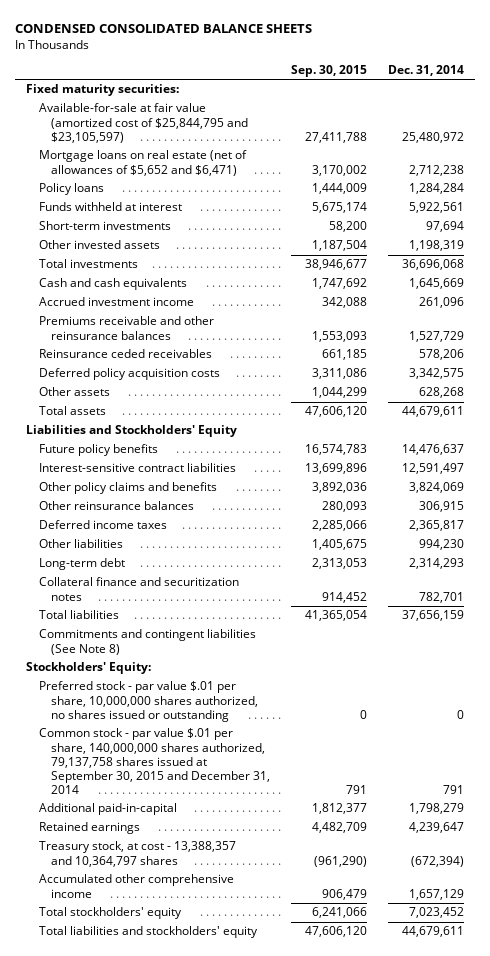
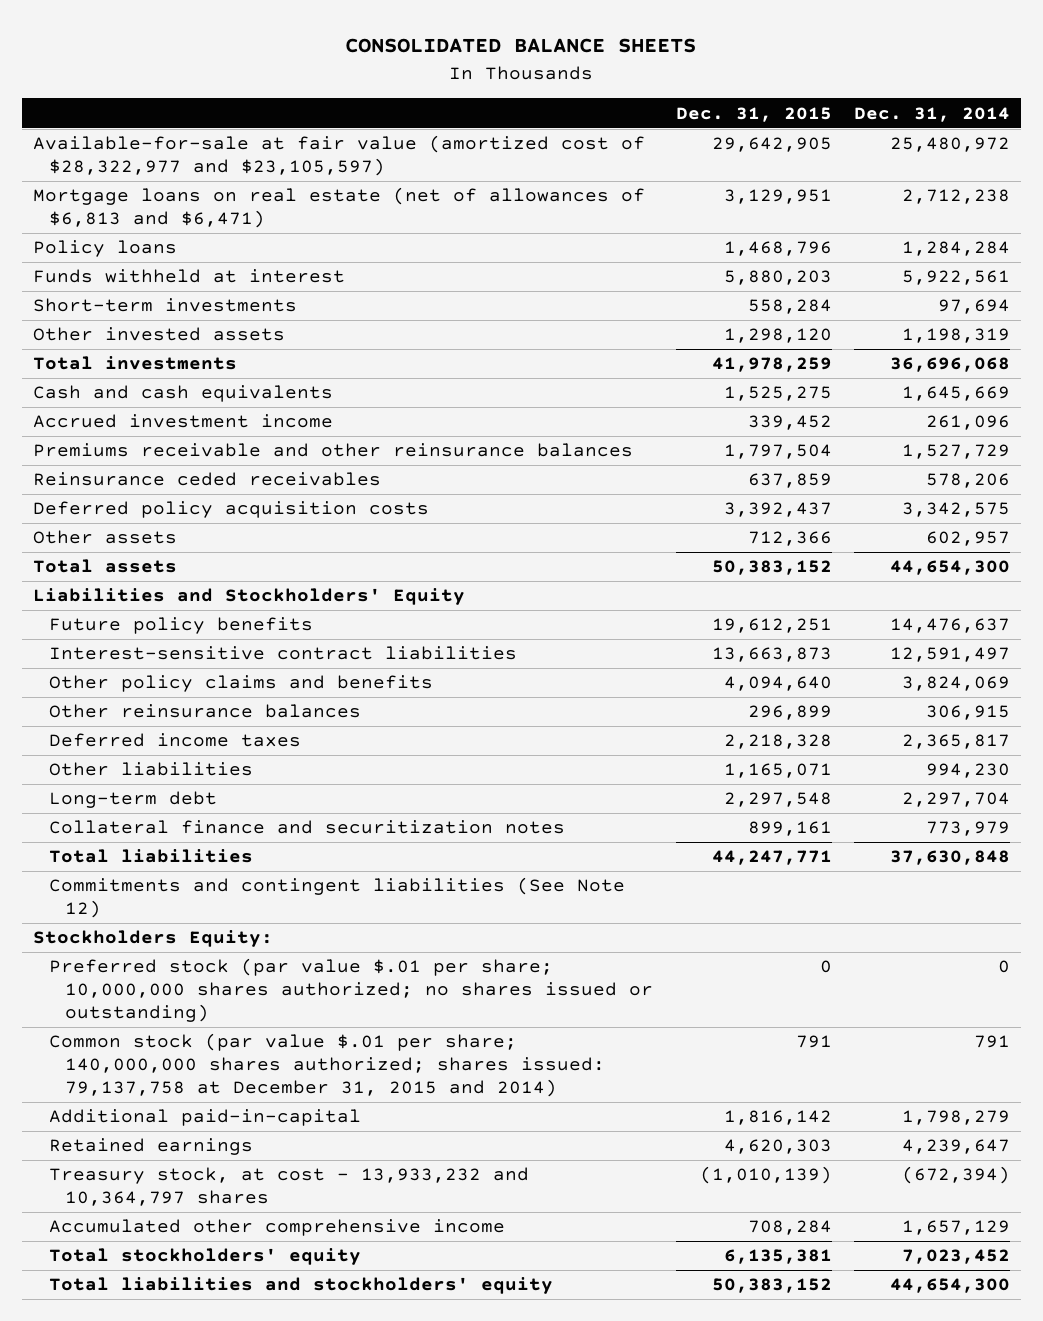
[15,24,313,34] CONDENSED CONSOLIDATED BALANCE SHEETS -> [345,38,697,54] CONSOLIDATED BALANCE SHEETS
[291,64,368,77] Sep. 30, 2015 -> none
none -> [675,106,832,122] Dec. 31, 2015
[25,84,179,97] Fixed maturity securities: -> none
[38,103,249,143] Available-for-sale at fair value (amortized cost of $25,844,795 and $23,105,597) -> [32,135,645,177] Available-for-sale at fair value (amortized cost of $28,322,977 and $23,105,597)
[38,150,247,176] Mortgage loans on real estate (net of allowances of $5,652 and $6,471) -> [32,187,645,229] Mortgage loans on real estate (net of allowances of $6,813 and $6,471)
[419,387,465,399] 628,268 -> [925,531,1010,547] 602,957
[402,406,465,418] 44,679,611 -> [889,560,1010,576] 44,654,300
[409,558,465,570] 2,314,293 -> [901,792,1010,808] 2,297,704
[419,591,465,603] 782,701 -> [925,821,1010,837] 773,979
[402,610,465,622] 37,656,159 -> [889,850,1010,866] 37,630,848
[38,629,256,655] Commitments and contingent liabilities (See Note 8) -> [48,877,625,919] Commitments and contingent liabilities (See Note 12)
[25,662,151,675] Stockholders' Equity: -> [32,930,273,948] Stockholders Equity:
[38,681,259,722] Preferred stock - par value $.01 per share, 10,000,000 shares authorized, no shares issued or outstanding -> [48,958,654,1023] Preferred stock (par value $.01 per share; 10,000,000 shares authorized; no shares issued or outstanding)
[38,728,271,794] Common stock - par value $.01 per share, 140,000,000 shares authorized, 79,137,758 shares issued at September 30, 2015 and December 31, 2014 -> [48,1033,606,1098] Common stock (par value $.01 per share; 140,000,000 shares authorized; shares issued: 79,137,758 at December 31, 2015 and 2014)
[38,841,236,867] Treasury stock, at cost - 13,388,357 and 10,364,797 shares -> [48,1167,529,1207] Treasury stock, at cost - 13,933,232 and 10,364,797 shares
[402,926,465,938] 44,679,611 -> [889,1278,1010,1294] 44,654,300

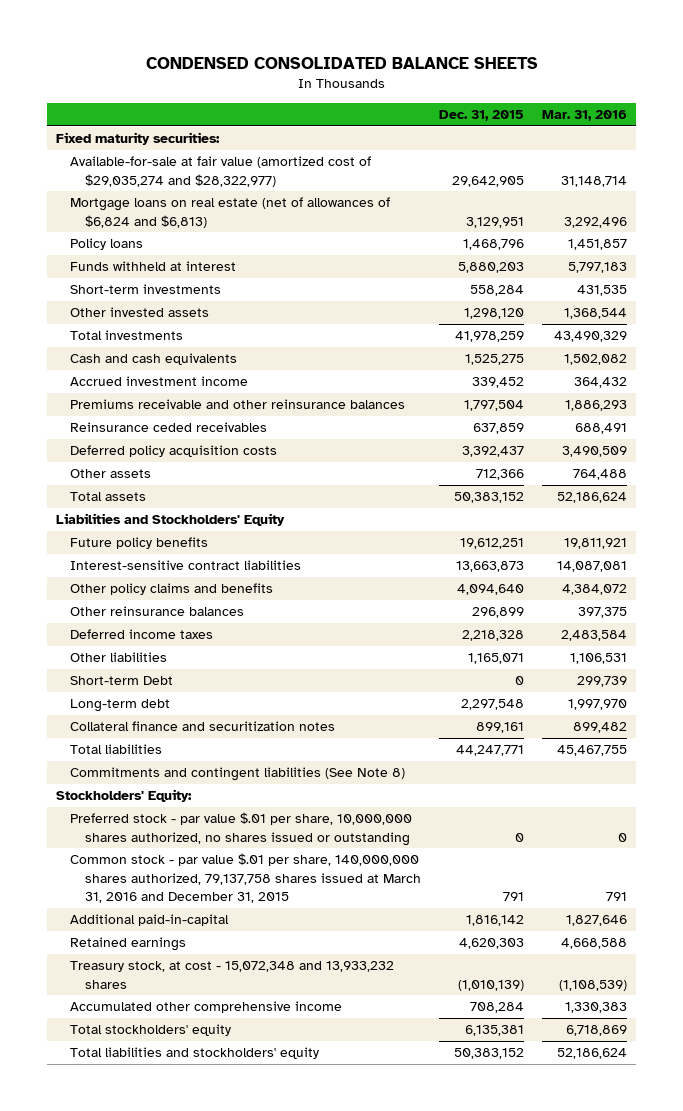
[345,38,697,54] CONSOLIDATED BALANCE SHEETS -> [145,57,538,70] CONDENSED CONSOLIDATED BALANCE SHEETS
[853,106,1010,122] Dec. 31, 2014 -> none
none -> [541,109,627,121] Mar. 31, 2016
none -> [56,132,221,146] Fixed maturity securities:
[32,135,645,177] Available-for-sale at fair value (amortized cost of $28,322,977 and $23,105,597) -> [70,156,372,187] Available-for-sale at fair value (amortized cost of $29,035,274 and $28,322,977)
[32,187,645,229] Mortgage loans on real estate (net of allowances of $6,813 and $6,471) -> [70,197,391,228] Mortgage loans on real estate (net of allowances of $6,824 and $6,813)
none -> [70,676,174,686] Short-term Debt
[48,877,625,919] Commitments and contingent liabilities (See Note 12) -> [70,767,406,782] Commitments and contingent liabilities (See Note 8)
[32,930,273,948] Stockholders Equity: -> [56,789,193,803] Stockholders' Equity:
[48,958,654,1023] Preferred stock (par value $.01 per share; 10,000,000 shares authorized; no shares issued or outstanding) -> [70,812,413,846] Preferred stock - par value $.01 per share, 10,000,000 shares authorized, no shares issued or outstanding
[48,1033,606,1098] Common stock (par value $.01 per share; 140,000,000 shares authorized; shares issued: 79,137,758 at December 31, 2015 and 2014) -> [70,853,421,904] Common stock - par value $.01 per share, 140,000,000 shares authorized, 79,137,758 shares issued at March 31, 2016 and December 31, 2015
[48,1167,529,1207] Treasury stock, at cost - 13,933,232 and 10,364,797 shares -> [70,961,395,989] Treasury stock, at cost - 15,072,348 and 13,933,232 shares

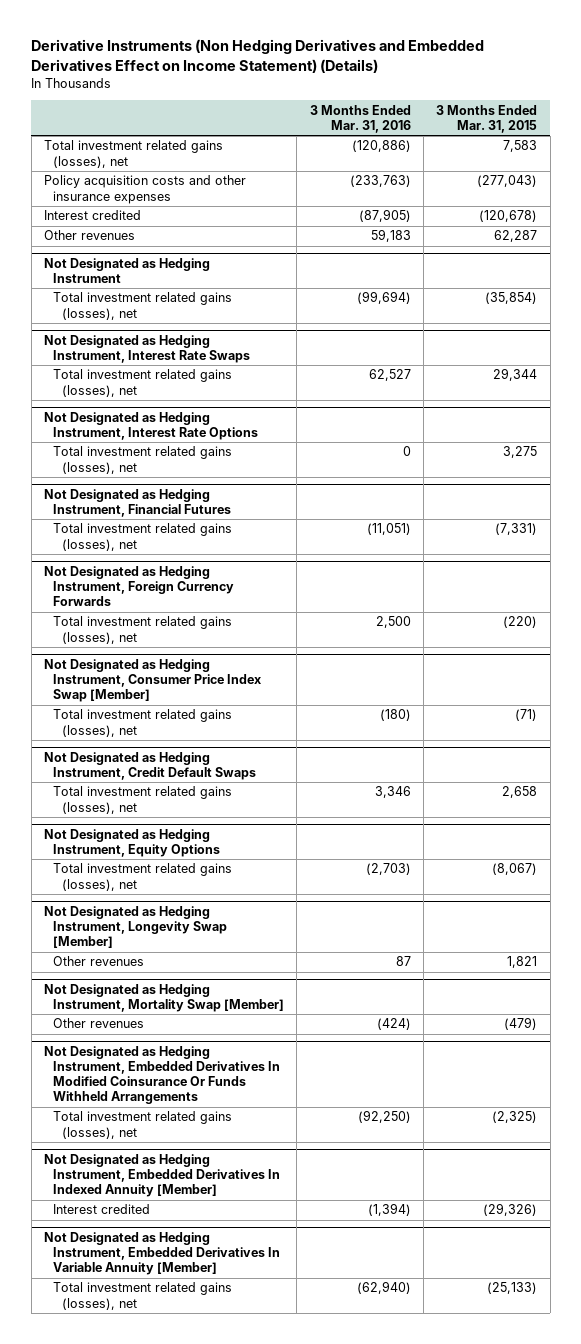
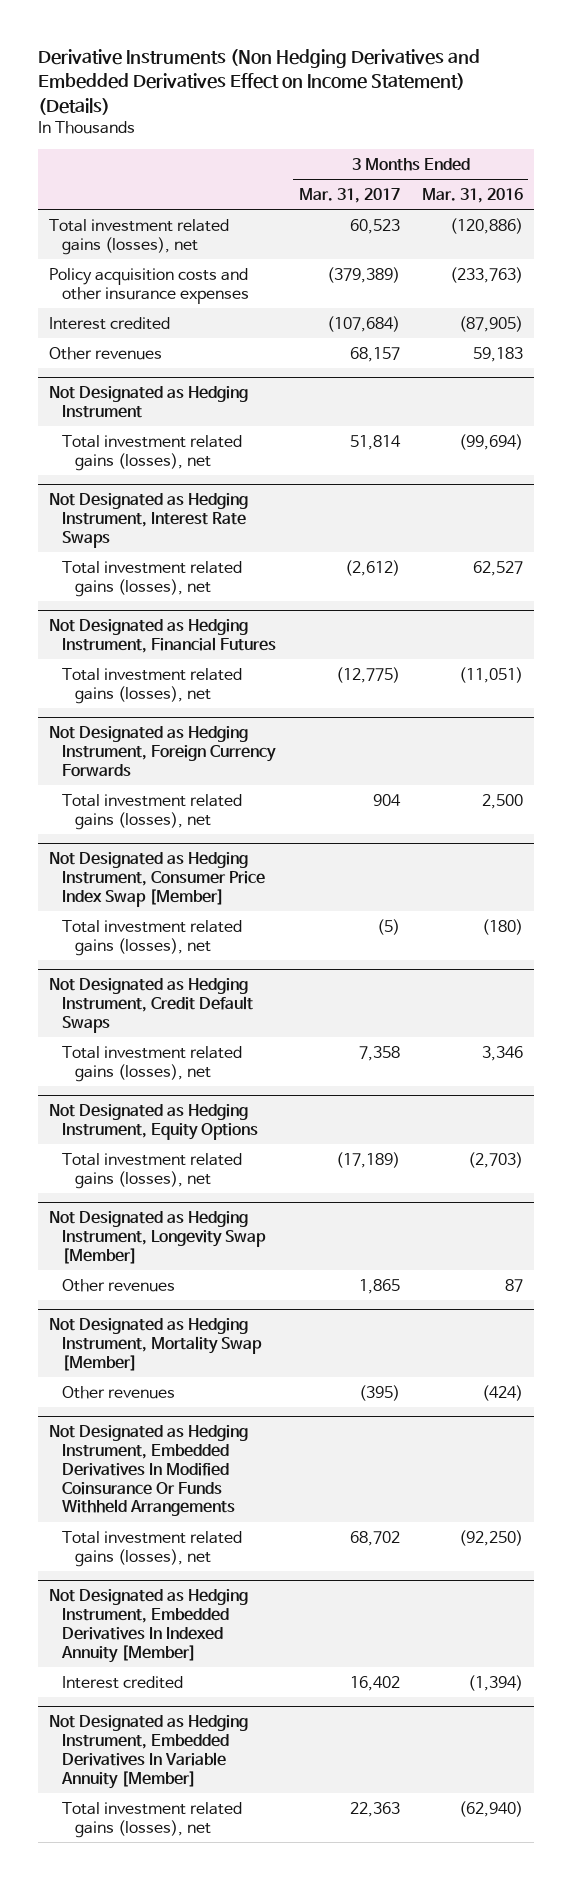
[436,104,538,134] 3 Months Ended Mar. 31, 2015 -> none
none -> [298,187,400,203] Mar. 31, 2017
[43,412,258,441] Not Designated as Hedging Instrument, Interest Rate Options -> none
[52,446,232,474] Total investment related gains (losses), net -> none

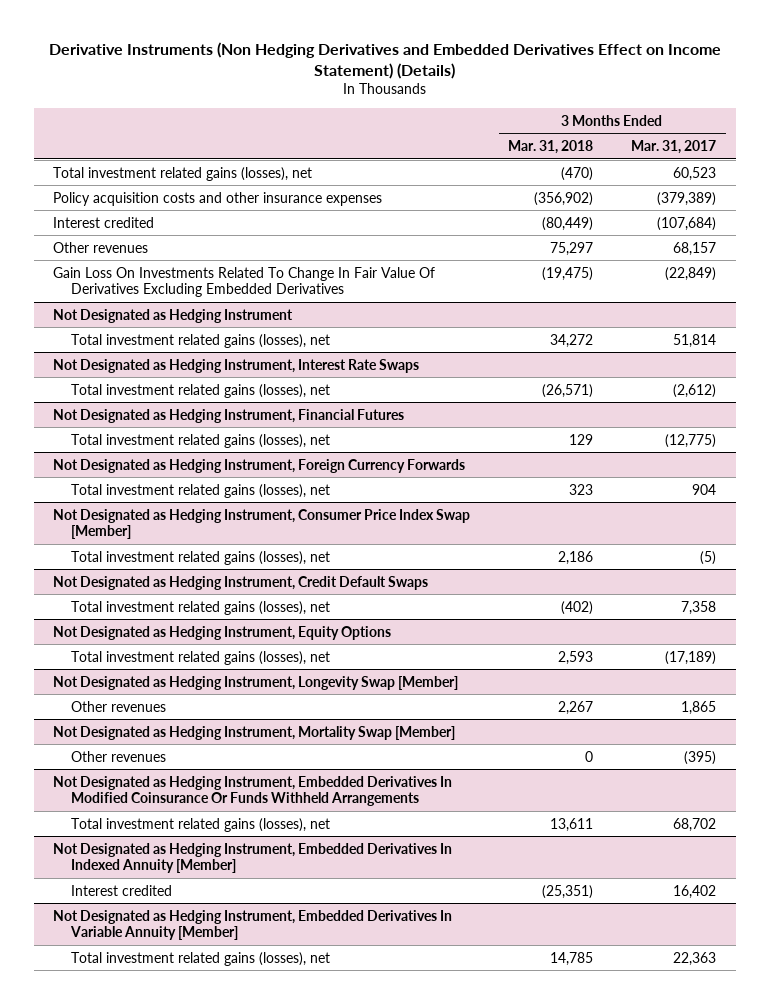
[421,187,523,203] Mar. 31, 2016 -> none
none -> [508,139,594,154] Mar. 31, 2018
none -> [52,266,435,298] Gain Loss On Investments Related To Change In Fair Value Of Derivatives Excluding Embedded Derivatives

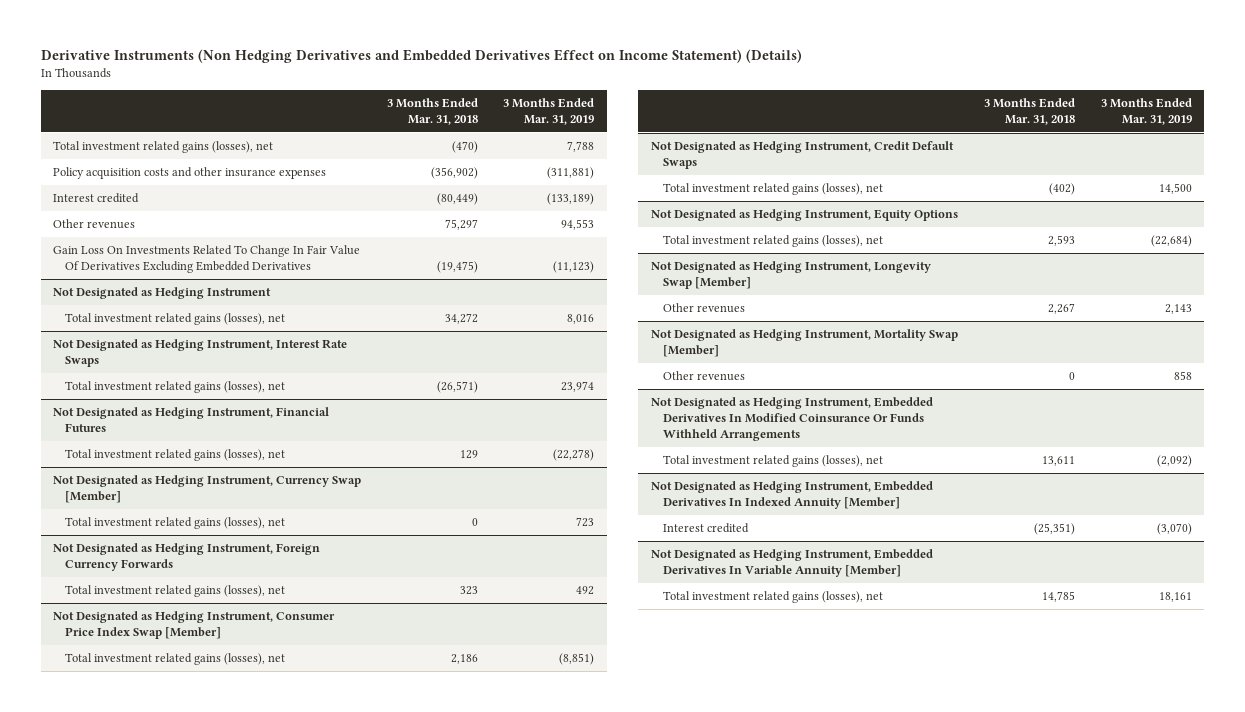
[631,139,717,154] Mar. 31, 2017 -> none
none -> [502,98,594,126] 3 Months Ended Mar. 31, 2019
none -> [53,474,362,504] Not Designated as Hedging Instrument, Currency Swap [Member]
none -> [64,516,285,529] Total investment related gains (losses), net

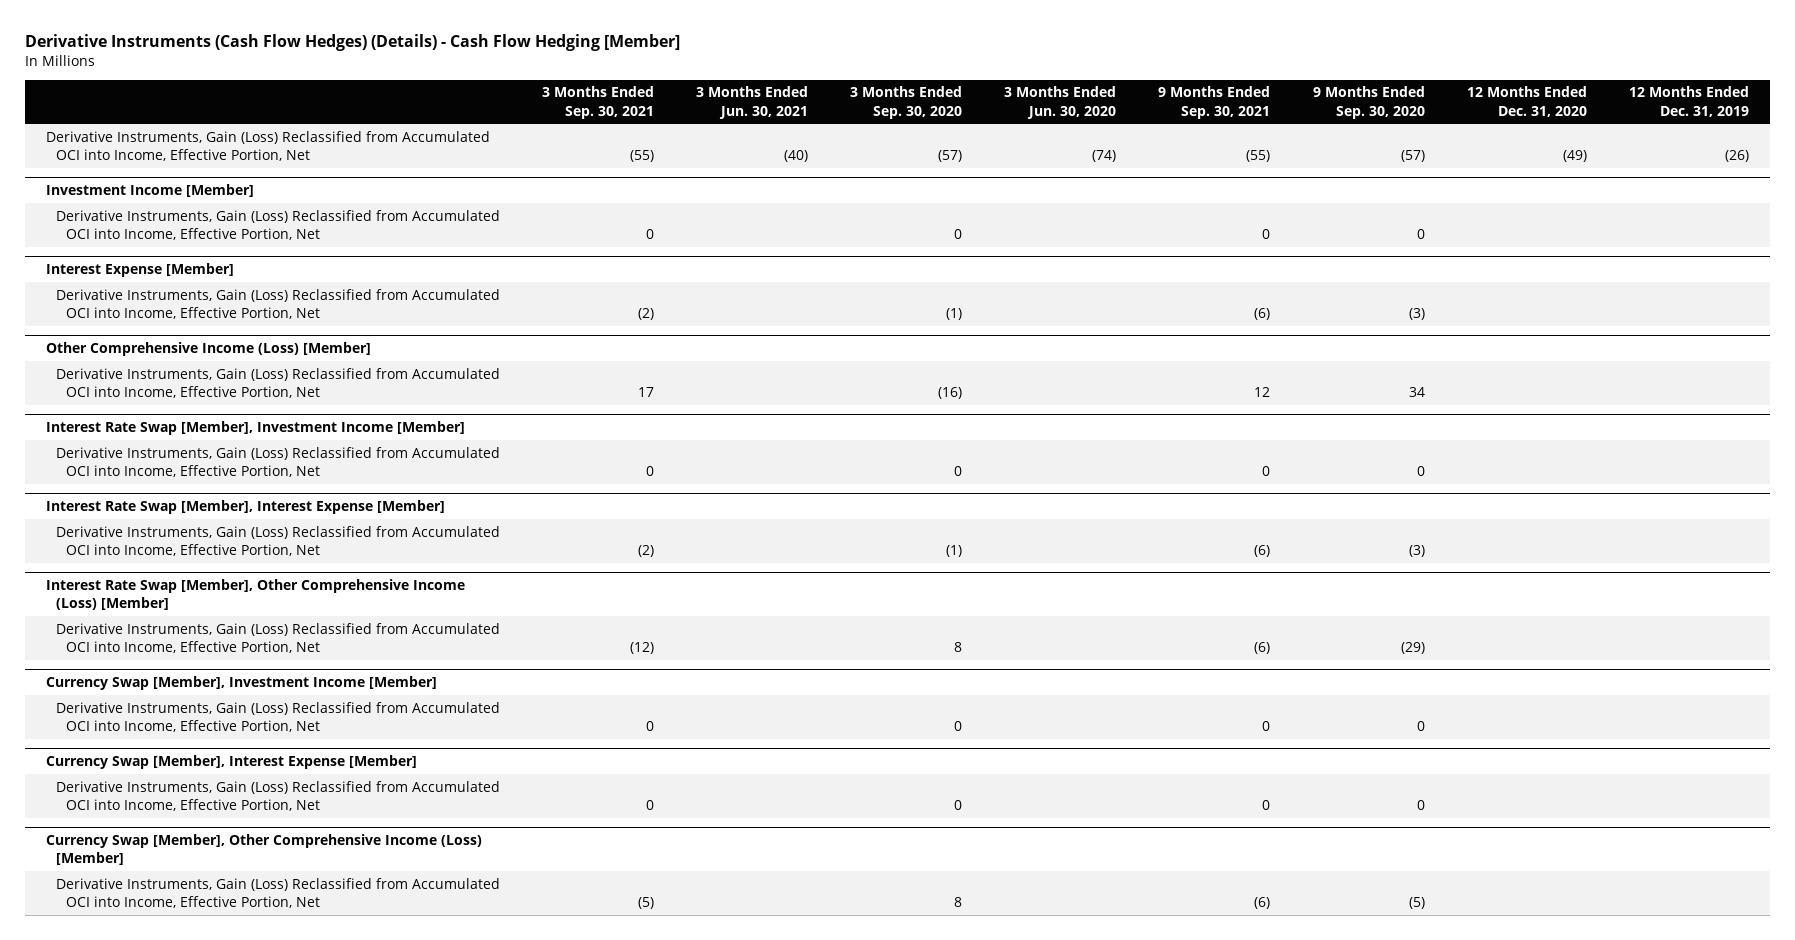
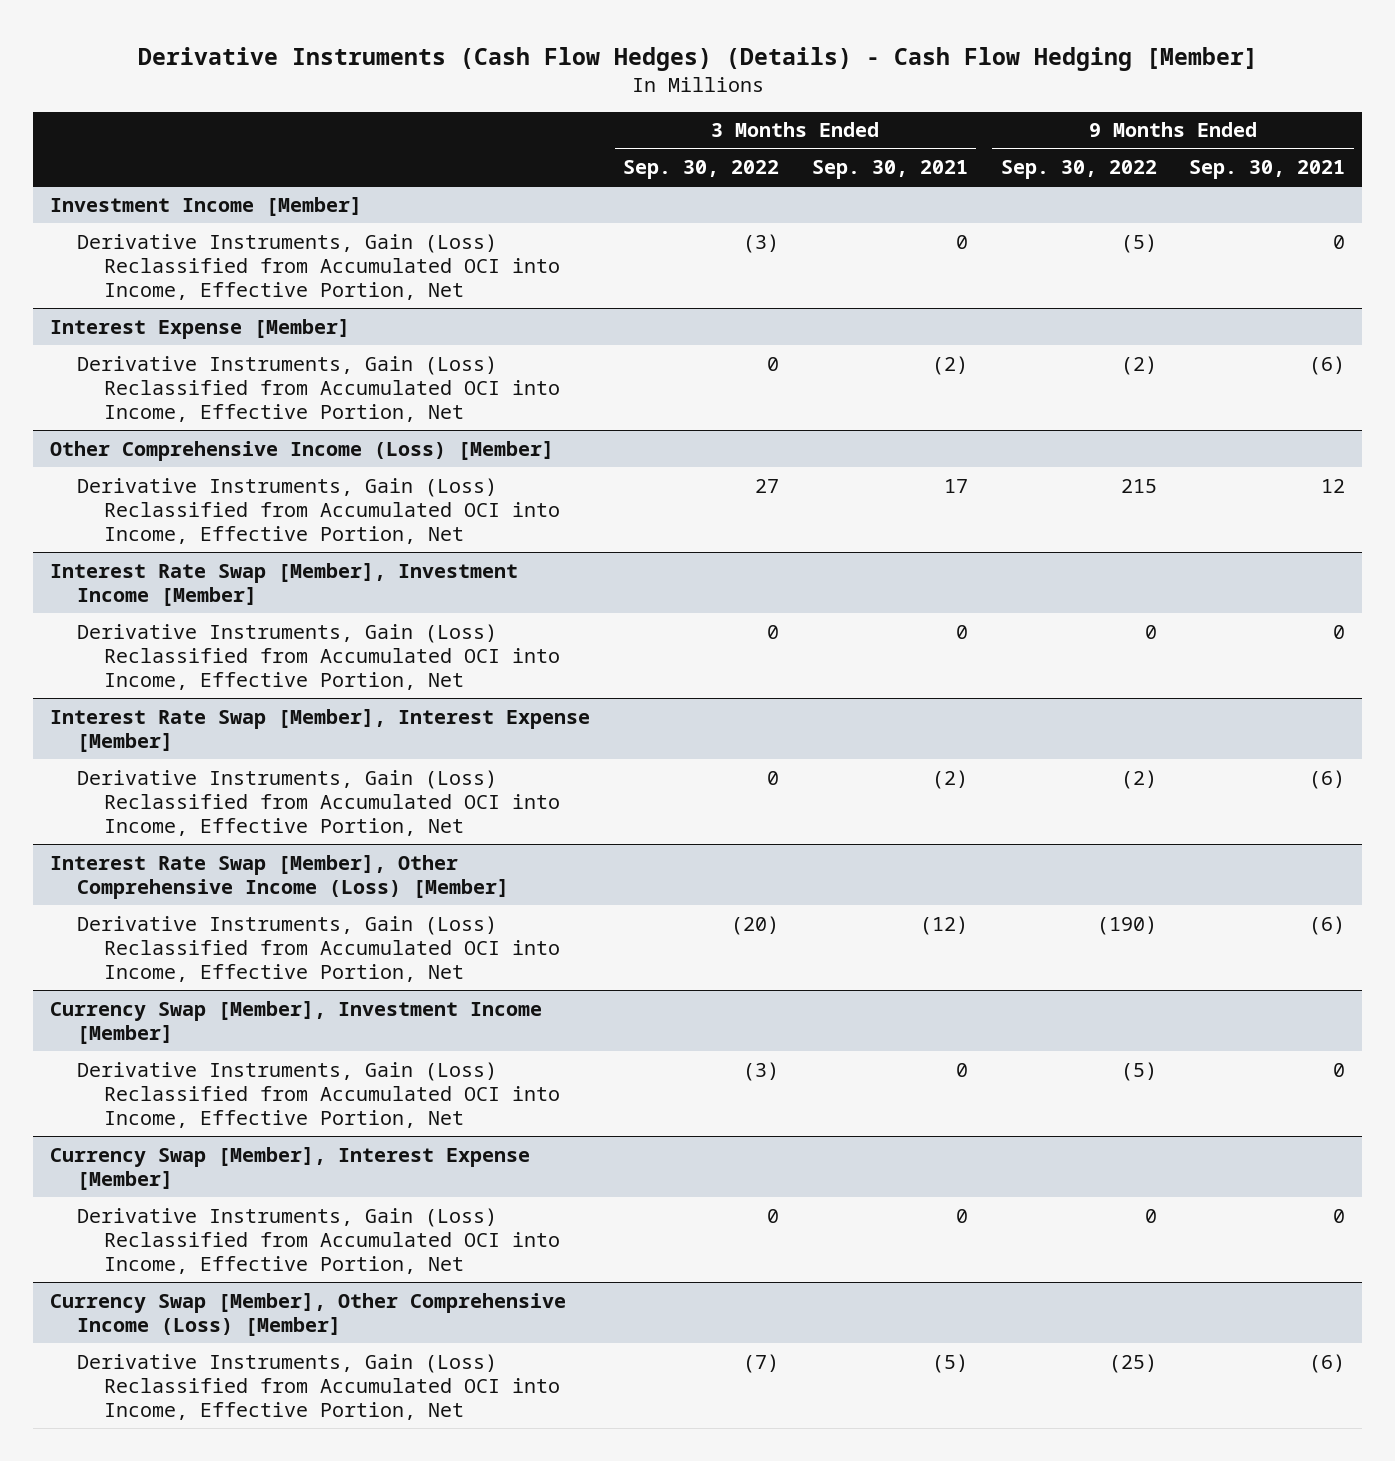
[696,86,809,119] 3 Months Ended Jun. 30, 2021 -> none
[850,86,963,119] 3 Months Ended Sep. 30, 2020 -> none
[1004,86,1117,119] 3 Months Ended Jun. 30, 2020 -> none
[1312,86,1425,119] 9 Months Ended Sep. 30, 2020 -> none
[1466,86,1587,117] 12 Months Ended Dec. 31, 2020 -> none
[1628,86,1749,117] 12 Months Ended Dec. 31, 2019 -> none
none -> [622,160,779,180] Sep. 30, 2022
none -> [1000,160,1157,180] Sep. 30, 2022
[45,130,490,161] Derivative Instruments, Gain (Loss) Reclassified from Accumulated OCI into Income, Effective Portion, Net -> none

